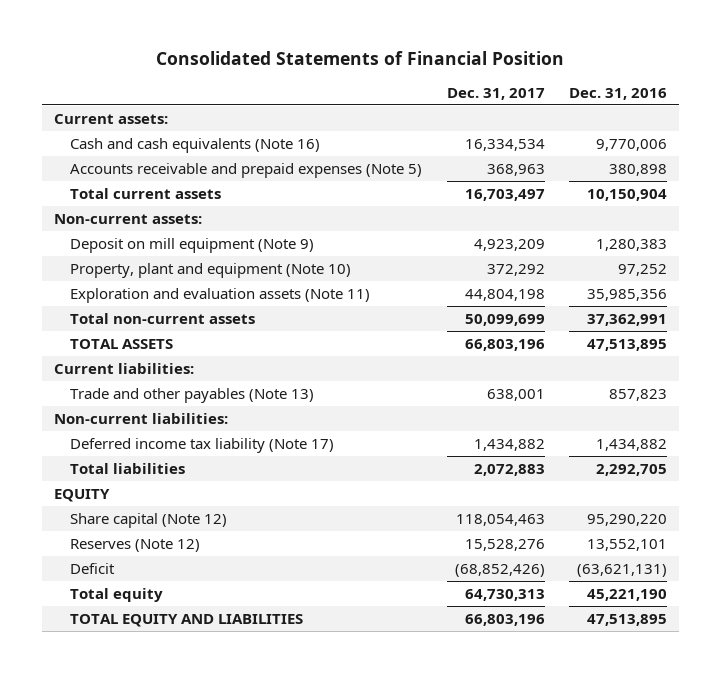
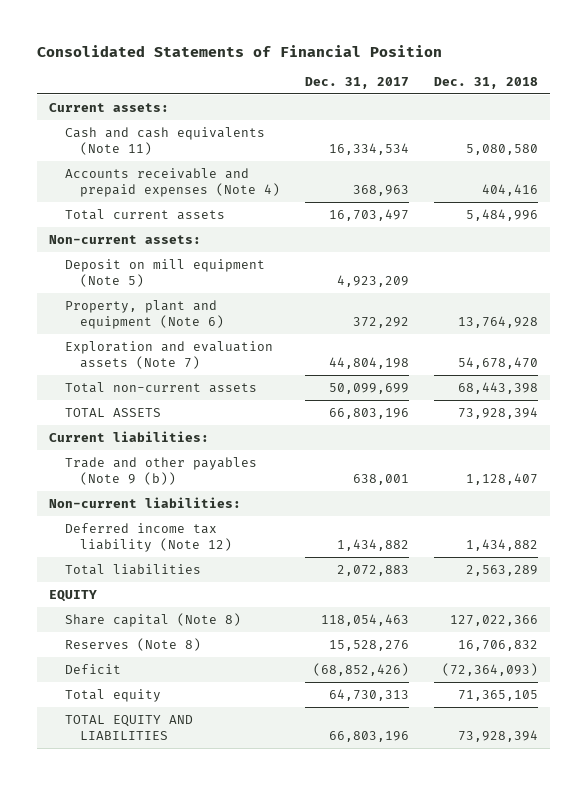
[569,87,668,100] Dec. 31, 2016 -> none
none -> [433,77,538,90] Dec. 31, 2018
[69,137,320,153] Cash and cash equivalents (Note 16) -> [64,126,265,155] Cash and cash equivalents (Note 11)
[69,162,422,178] Accounts receivable and prepaid expenses (Note 5) -> [64,167,281,197] Accounts receivable and prepaid expenses (Note 4)
[69,237,314,253] Deposit on mill equipment (Note 9) -> [64,258,265,287] Deposit on mill equipment (Note 5)
[69,262,351,278] Property, plant and equipment (Note 10) -> [64,299,225,329] Property, plant and equipment (Note 6)
[69,287,370,303] Exploration and evaluation assets (Note 11) -> [64,340,273,369] Exploration and evaluation assets (Note 7)
[69,387,314,403] Trade and other payables (Note 13) -> [64,456,257,485] Trade and other payables (Note 9 (b))
[69,437,334,453] Deferred income tax liability (Note 17) -> [64,522,233,552] Deferred income tax liability (Note 12)
[69,512,227,528] Share capital (Note 12) -> [64,612,241,627] Share capital (Note 8)
[69,538,200,552] Reserves (Note 12) -> [64,637,201,651] Reserves (Note 8)

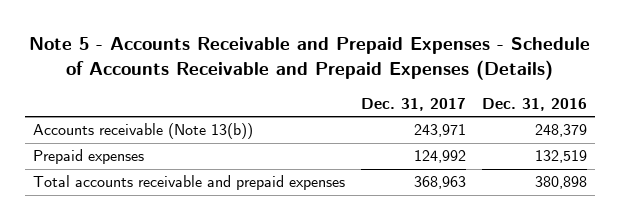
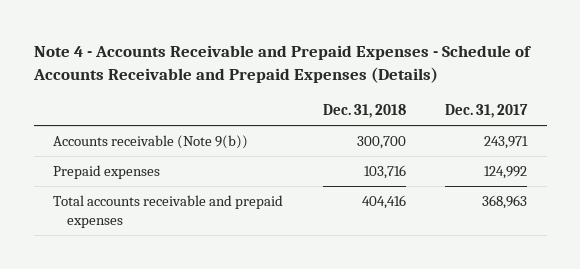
[29,36,591,80] Note 5 - Accounts Receivable and Prepaid Expenses - Schedule of Accounts Receivable and Prepaid Expenses (Details) -> [32,44,532,84] Note 4 - Accounts Receivable and Prepaid Expenses - Schedule of Accounts Receivable and Prepaid Expenses (Details)
[482,98,588,112] Dec. 31, 2016 -> none
none -> [322,104,406,119] Dec. 31, 2018
[33,123,254,140] Accounts receivable (Note 13(b)) -> [53,135,249,150] Accounts receivable (Note 9(b))

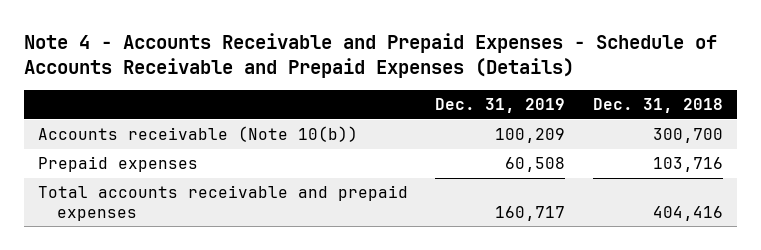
[444,104,528,119] Dec. 31, 2017 -> none
none -> [435,98,566,114] Dec. 31, 2019
[53,135,249,150] Accounts receivable (Note 9(b)) -> [37,126,358,143] Accounts receivable (Note 10(b))

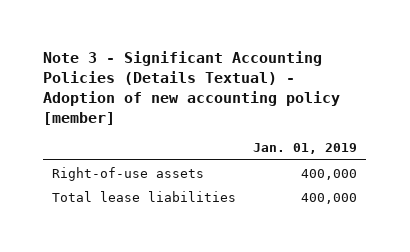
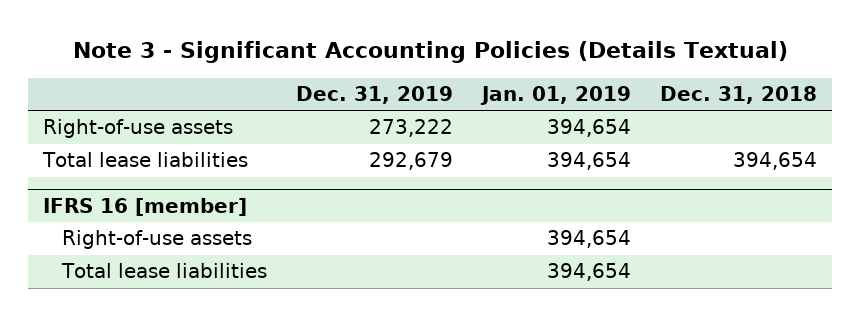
[43,51,341,125] Note 3 - Significant Accounting Policies (Details Textual) - Adoption of new accounting policy [member] -> [73,41,789,64] Note 3 - Significant Accounting Policies (Details Textual)
none -> [296,85,454,104] Dec. 31, 2019
none -> [660,85,818,104] Dec. 31, 2018
[301,168,358,180] 400,000 -> [547,119,632,138] 394,654
[301,192,358,204] 400,000 -> [547,152,632,171] 394,654
none -> [42,198,247,217] IFRS 16 [member]
none -> [62,230,253,250] Right-of-use assets
none -> [61,263,268,279] Total lease liabilities

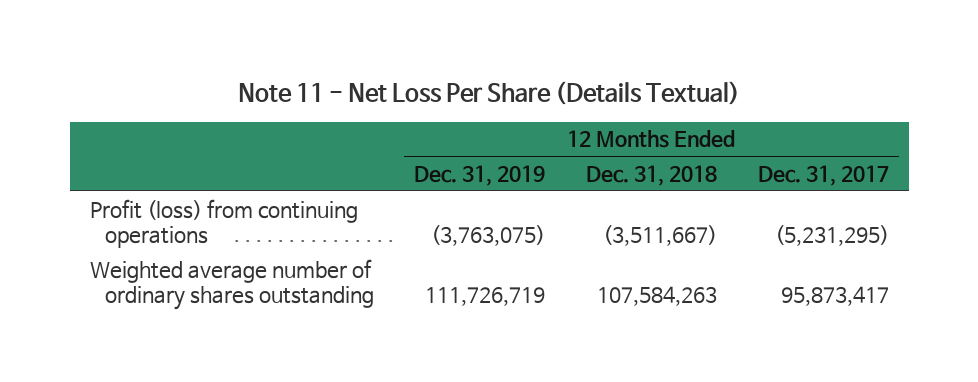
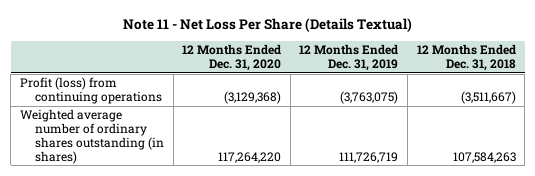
[757,164,889,186] Dec. 31, 2017 -> none
none -> [182,44,282,72] 12 Months Ended Dec. 31, 2020
[89,258,374,311] Weighted average number of ordinary shares outstanding -> [19,109,165,164] Weighted average number of ordinary shares outstanding (in shares)

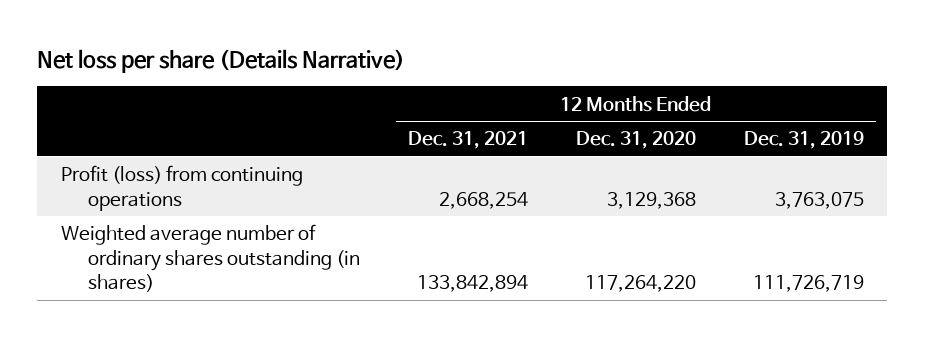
[122,18,412,33] Note 11 - Net Loss Per Share (Details Textual) -> [37,49,406,74] Net loss per share (Details Narrative)
[416,44,516,72] 12 Months Ended Dec. 31, 2018 -> none
none -> [407,131,528,150] Dec. 31, 2021
[224,91,282,105] (3,129,368) -> [606,191,696,209] 3,129,368
[340,91,399,105] (3,763,075) -> [774,191,864,209] 3,763,075

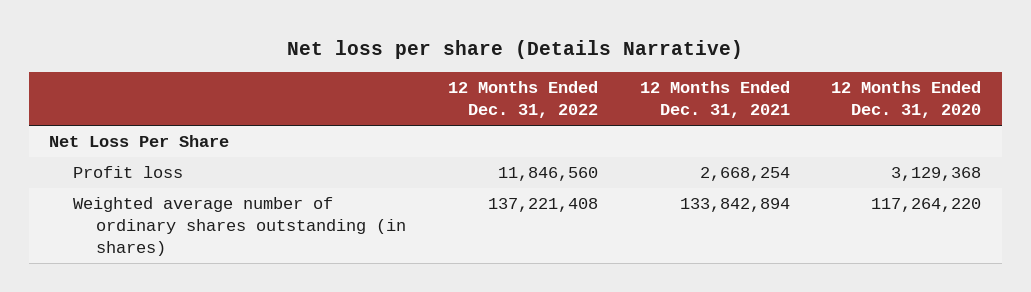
[743,131,864,150] Dec. 31, 2019 -> none
none -> [447,81,598,119] 12 Months Ended Dec. 31, 2022
none -> [49,135,230,148] Net Loss Per Share
[61,165,304,211] Profit (loss) from continuing operations -> [72,166,183,179] Profit loss

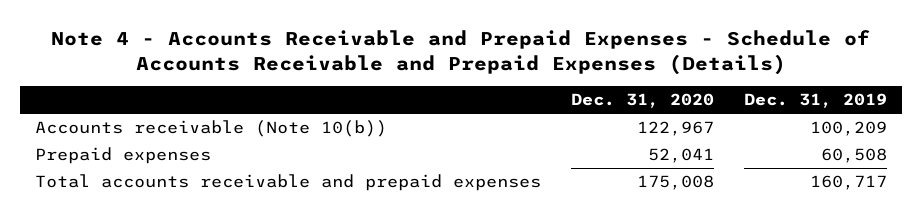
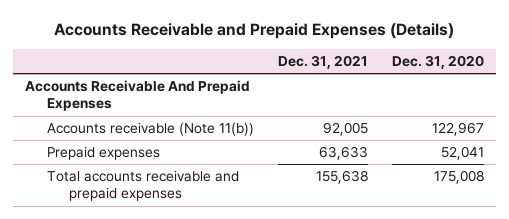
[51,29,871,75] Note 4 - Accounts Receivable and Prepaid Expenses - Schedule of Accounts Receivable and Prepaid Expenses (Details) -> [54,23,455,40] Accounts Receivable and Prepaid Expenses (Details)
[744,93,888,109] Dec. 31, 2019 -> none
none -> [277,55,368,70] Dec. 31, 2021
none -> [25,80,251,112] Accounts Receivable And Prepaid Expenses
[35,120,388,138] Accounts receivable (Note 10(b)) -> [47,122,255,137] Accounts receivable (Note 11(b))

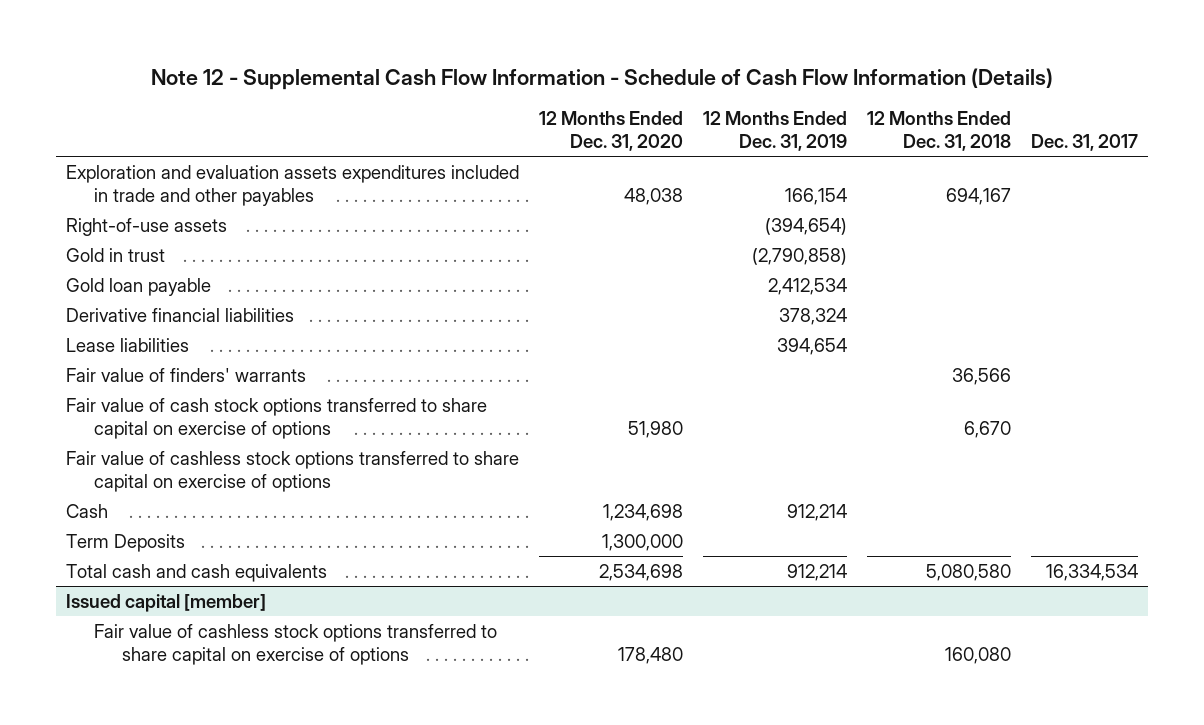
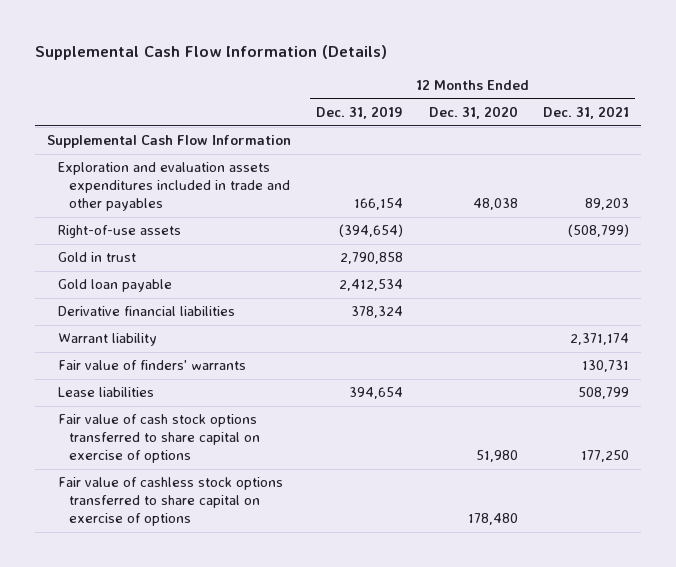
[151,67,1054,90] Note 12 - Supplemental Cash Flow Information - Schedule of Cash Flow Information (Details) -> [34,44,387,60] Supplemental Cash Flow Information (Details)
[867,111,1012,152] 12 Months Ended Dec. 31, 2018 -> none
[1031,134,1139,152] Dec. 31, 2017 -> none
none -> [542,106,629,120] Dec. 31, 2021
none -> [47,135,292,149] Supplemental Cash Flow Information
[752,247,848,265] (2,790,858) -> [340,252,404,265] 2,790,858
none -> [58,333,158,347] Warrant liability
[66,337,190,352] Lease liabilities -> [58,387,155,398] Lease liabilities
[66,450,520,492] Fair value of cashless stock options transferred to share capital on exercise of options -> none
[66,503,109,518] Cash -> none
[66,533,186,552] Term Deposits -> none
[66,563,328,582] Total cash and cash equivalents -> none
[66,593,267,612] Issued capital [member] -> none

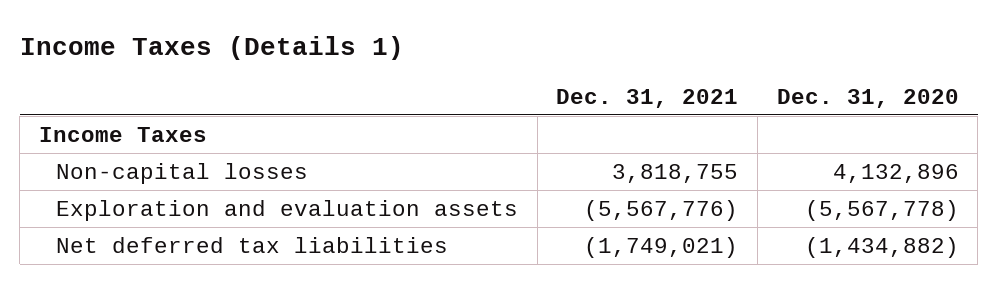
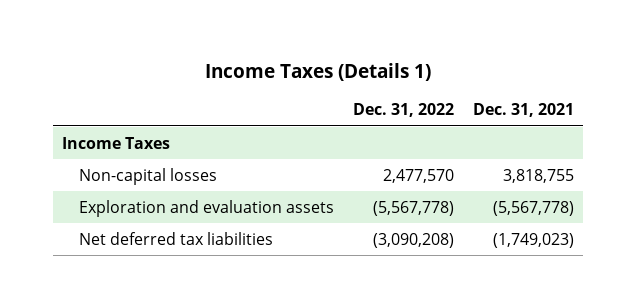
[776,88,959,108] Dec. 31, 2020 -> none
none -> [352,103,454,118] Dec. 31, 2022
[584,200,739,222] (5,567,776) -> [492,200,574,216] (5,567,778)
[584,237,739,259] (1,749,021) -> [492,232,574,248] (1,749,023)

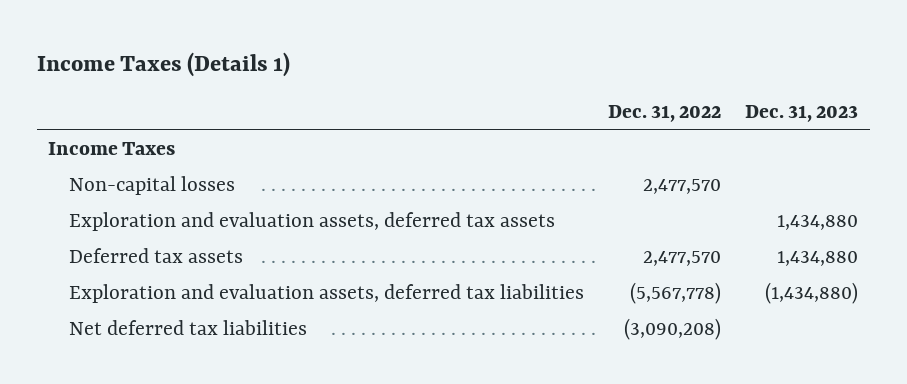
[472,103,574,118] Dec. 31, 2021 -> none
none -> [745,105,859,123] Dec. 31, 2023
none -> [69,212,556,232] Exploration and evaluation assets, deferred tax assets
none -> [69,248,244,264] Deferred tax assets
[78,199,334,217] Exploration and evaluation assets -> [69,284,585,304] Exploration and evaluation assets, deferred tax liabilities

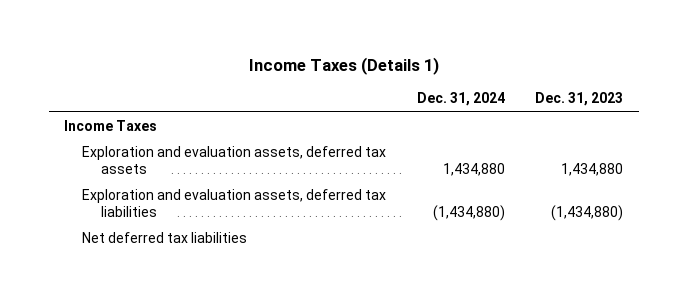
[608,105,722,123] Dec. 31, 2022 -> none
none -> [416,92,505,107] Dec. 31, 2024
[69,176,236,196] Non-capital losses -> none
[69,248,244,264] Deferred tax assets -> none

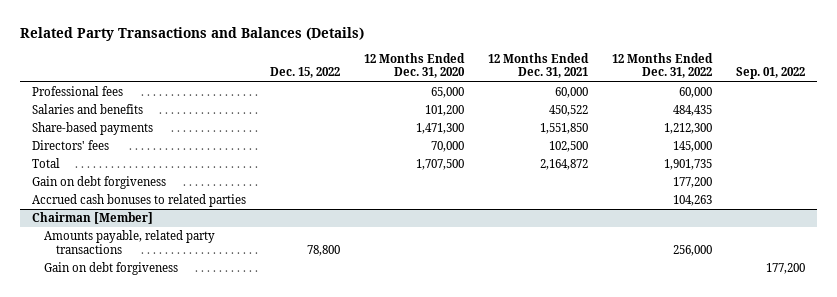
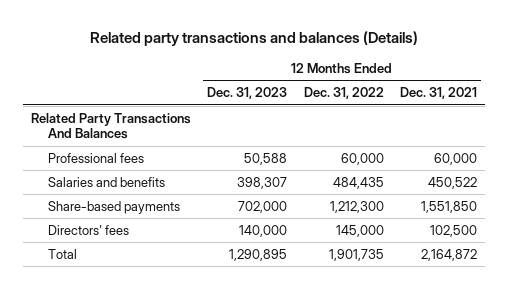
[19,26,364,41] Related Party Transactions and Balances (Details) -> [90,30,419,46] Related party transactions and balances (Details)
[269,67,340,79] Dec. 15, 2022 -> none
[363,52,465,79] 12 Months Ended Dec. 31, 2020 -> none
[736,67,806,80] Sep. 01, 2022 -> none
none -> [207,87,288,100] Dec. 31, 2023
none -> [31,112,192,140] Related Party Transactions And Balances
[31,176,166,190] Gain on debt forgiveness -> none
[31,194,246,208] Accrued cash bonuses to related parties -> none
[31,212,153,225] Chairman [Member] -> none
[44,230,216,254] Amounts payable, related party transactions -> none
[44,262,179,276] Gain on debt forgiveness -> none

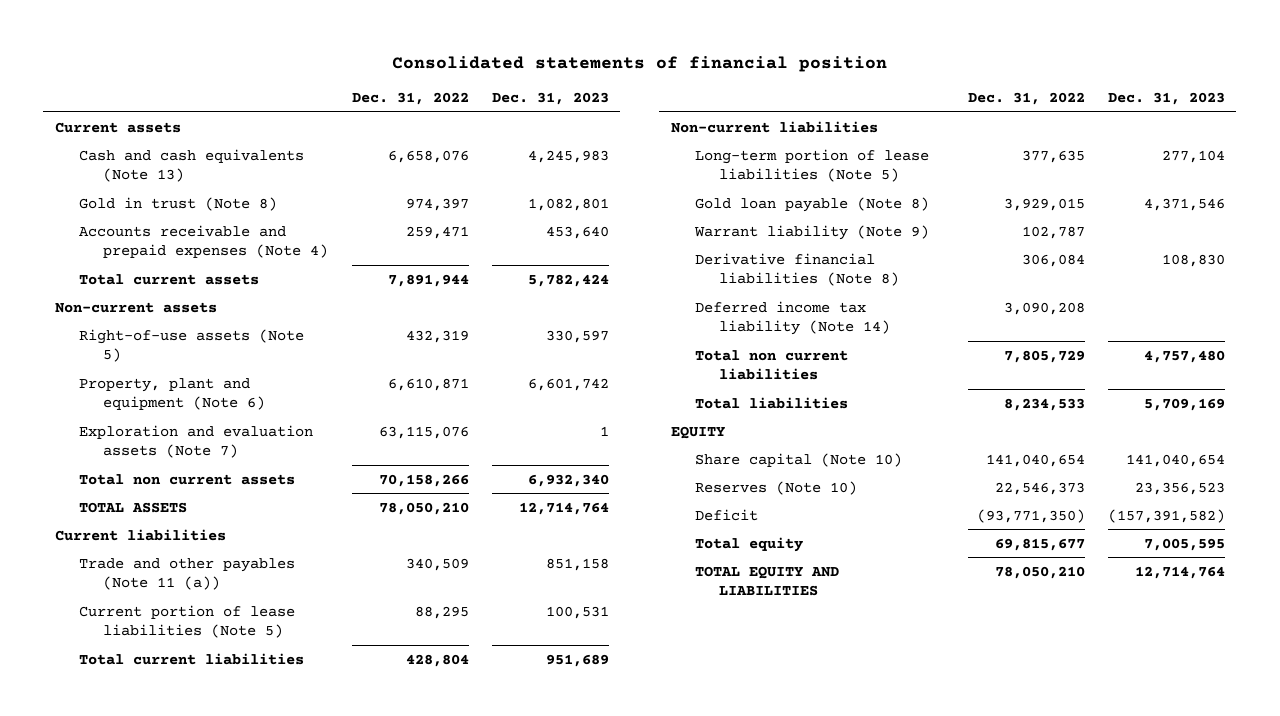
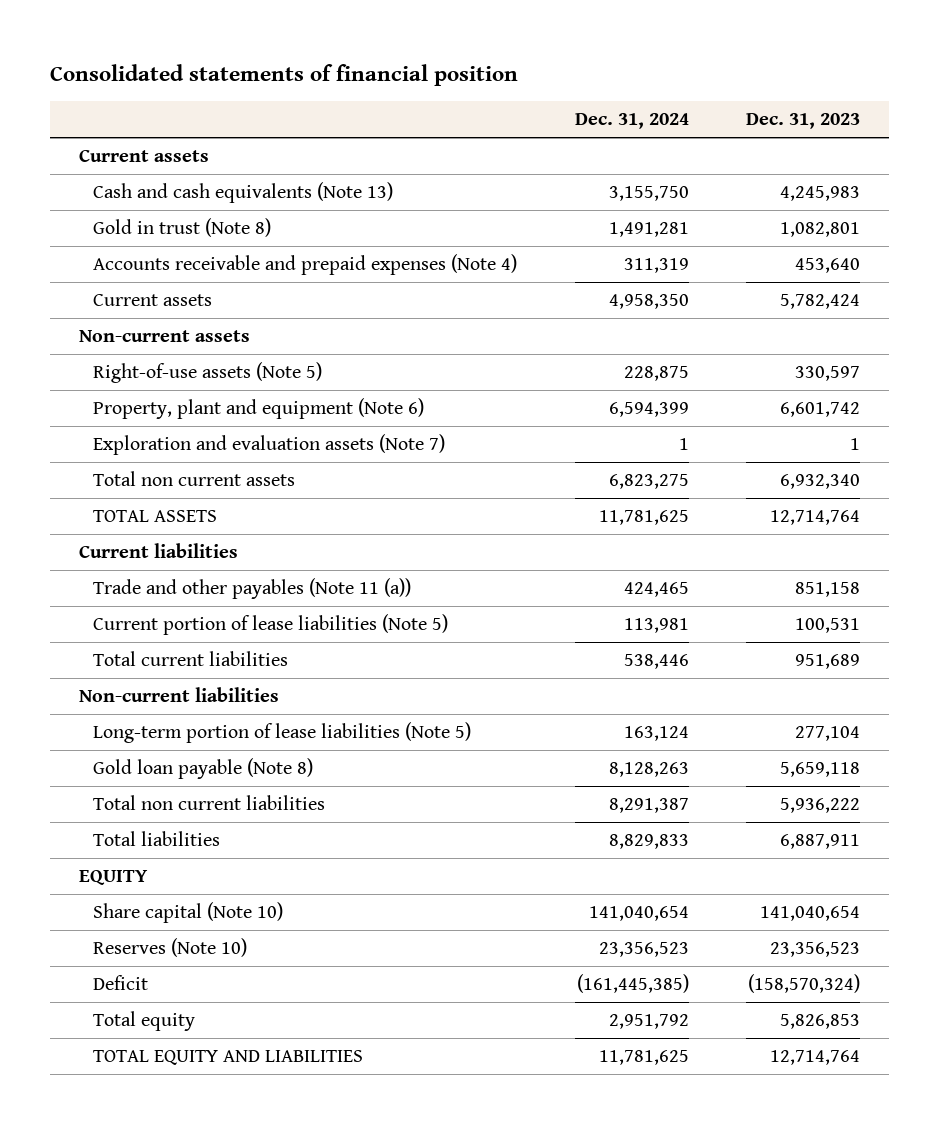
[351,92,469,106] Dec. 31, 2022 -> none
none -> [574,113,689,130] Dec. 31, 2024
[79,273,260,285] Total current assets -> [92,294,212,307] Current assets
[694,224,930,240] Warrant liability (Note 9) -> none
[695,252,900,287] Derivative financial liabilities (Note 8) -> none
[695,300,891,336] Deferred income tax liability (Note 14) -> none
[1143,197,1225,211] 4,371,546 -> [780,762,861,778] 5,659,118
[1143,349,1225,363] 4,757,480 -> [780,798,861,814] 5,936,222
[1143,397,1225,411] 5,709,169 -> [780,834,861,850] 6,887,911
[1107,508,1225,523] (157,391,582) -> [748,974,861,994] (158,570,324)
[1143,537,1225,551] 7,005,595 -> [780,1014,861,1030] 5,826,853

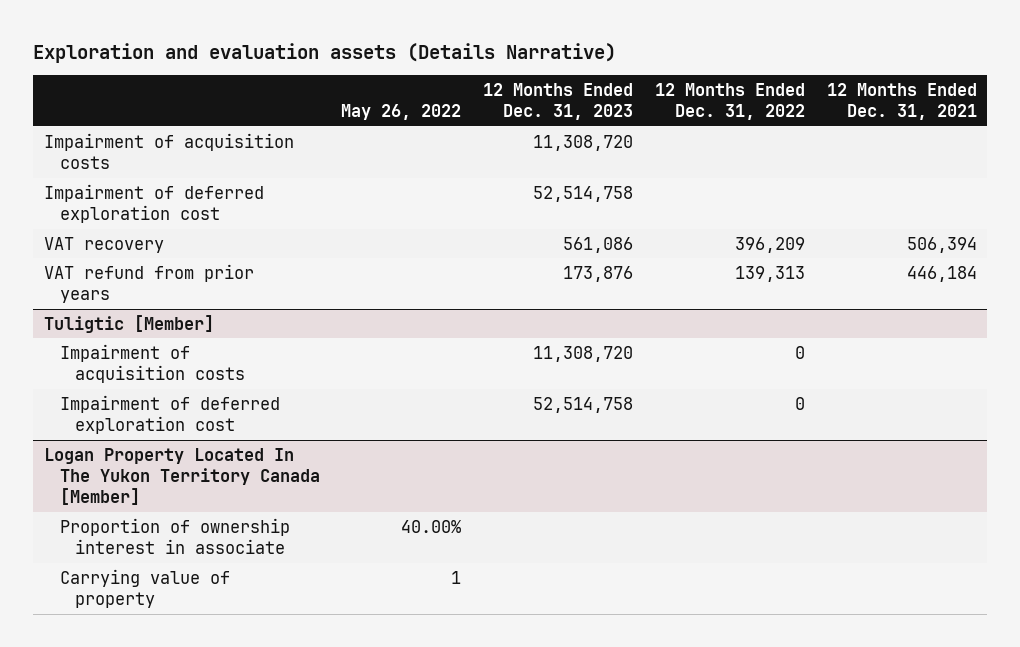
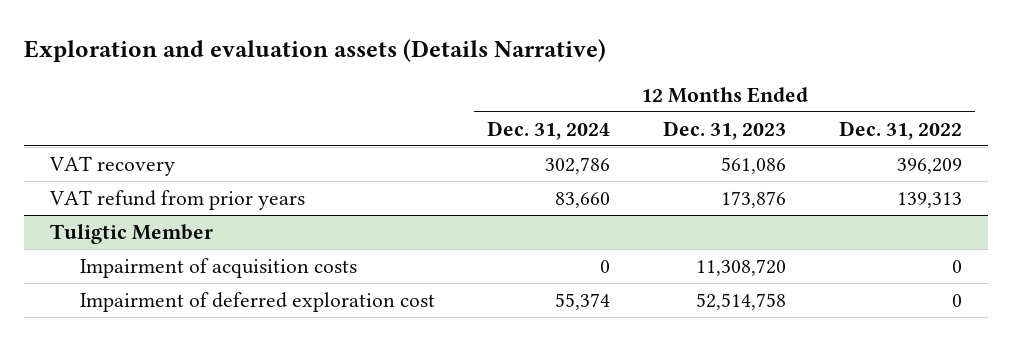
[341,104,462,121] May 26, 2022 -> none
[826,82,977,121] 12 Months Ended Dec. 31, 2021 -> none
none -> [487,120,611,140] Dec. 31, 2024
[43,132,294,170] Impairment of acquisition costs -> none
[43,183,264,224] Impairment of deferred exploration cost -> none
[43,314,214,333] Tuligtic [Member] -> [49,223,213,244] Tuligtic Member
[43,447,320,506] Logan Property Located In The Yukon Territory Canada [Member] -> none
[59,517,290,555] Proportion of ownership interest in associate -> none
[59,568,230,609] Carrying value of property -> none

